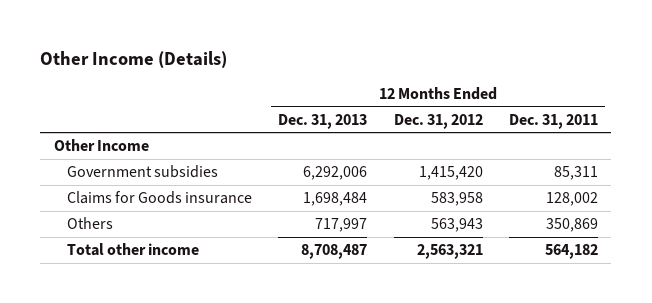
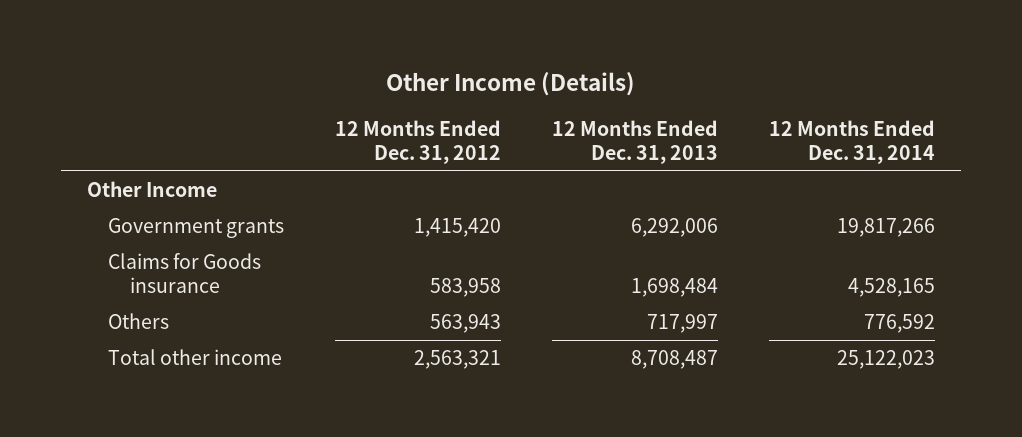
[509,113,599,129] Dec. 31, 2011 -> none
none -> [769,120,936,164] 12 Months Ended Dec. 31, 2014
[66,165,218,179] Government subsidies -> [108,218,285,239] Government grants

